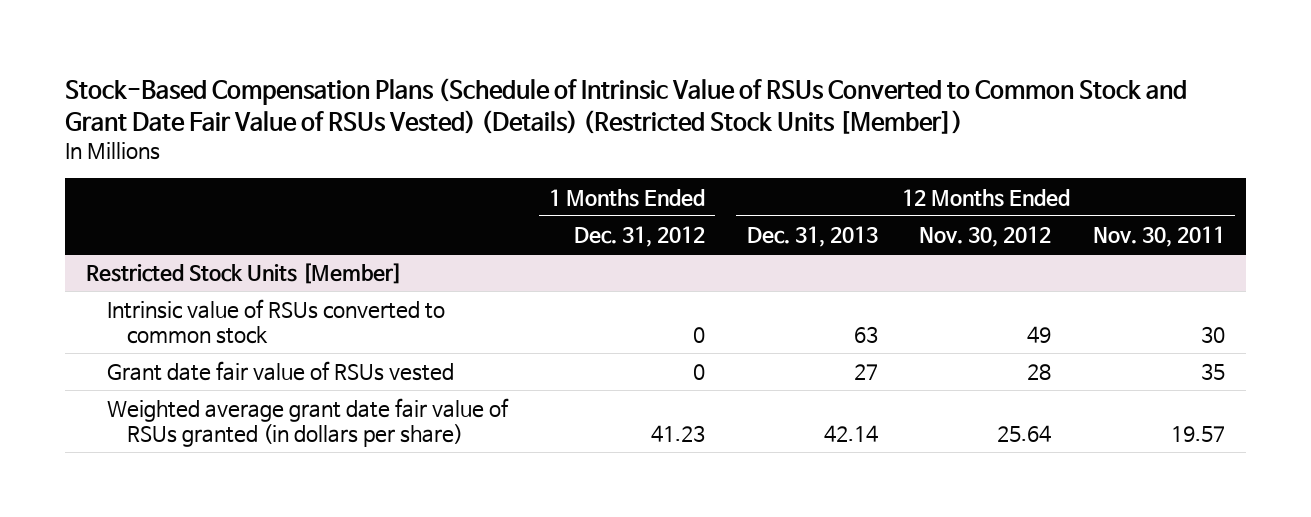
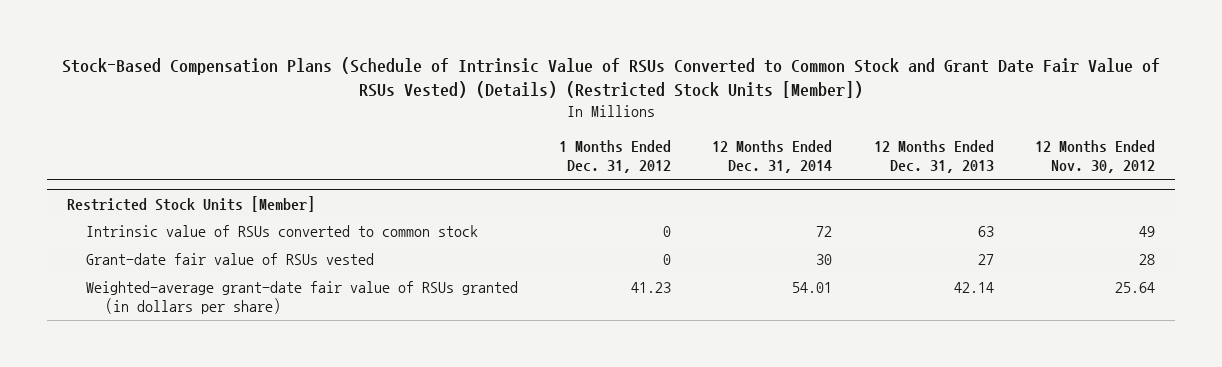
[1092,226,1225,248] Nov. 30, 2011 -> none
none -> [712,139,833,174] 12 Months Ended Dec. 31, 2014
[106,361,454,382] Grant date fair value of RSUs vested -> [86,252,375,265] Grant-date fair value of RSUs vested
[106,398,509,448] Weighted average grant date fair value of RSUs granted (in dollars per share) -> [86,280,519,315] Weighted-average grant-date fair value of RSUs granted (in dollars per share)

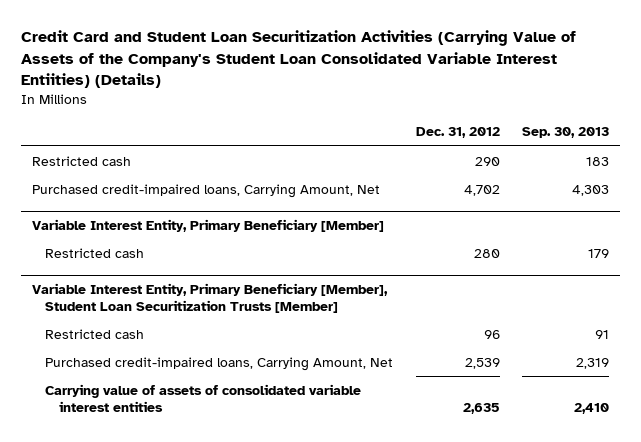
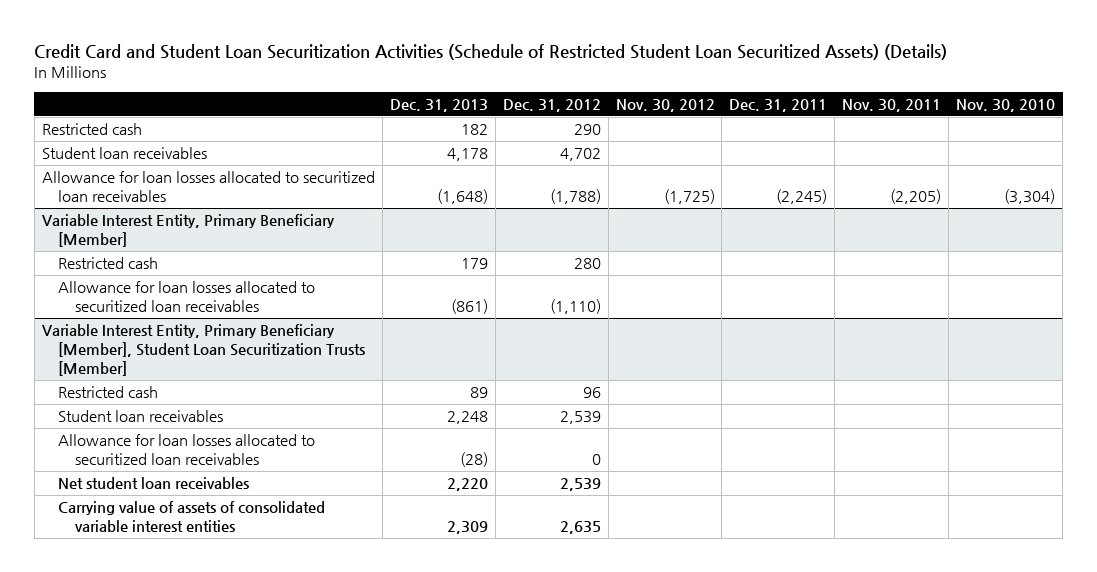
[20,30,576,89] Credit Card and Student Loan Securitization Activities (Carrying Value of Assets of the Company's Student Loan Consolidated Variable Interest Entiities) (Details) -> [34,44,948,61] Credit Card and Student Loan Securitization Activities (Schedule of Restricted Student Loan Securitized Assets) (Details)
[521,127,609,139] Sep. 30, 2013 -> none
none -> [389,99,488,113] Dec. 31, 2013
none -> [615,99,715,113] Nov. 30, 2012
none -> [729,99,828,113] Dec. 31, 2011
none -> [842,99,942,113] Nov. 30, 2011
none -> [956,99,1056,113] Nov. 30, 2010
[31,183,380,198] Purchased credit-impaired loans, Carrying Amount, Net -> [41,147,207,160] Student loan receivables
none -> [41,171,375,203] Allowance for loan losses allocated to securitized loan receivables
none -> [58,281,316,313] Allowance for loan losses allocated to securitized loan receivables
none -> [58,410,224,423] Student loan receivables
none -> [58,434,316,466] Allowance for loan losses allocated to securitized loan receivables
[45,356,394,371] Purchased credit-impaired loans, Carrying Amount, Net -> [58,477,250,490] Net student loan receivables

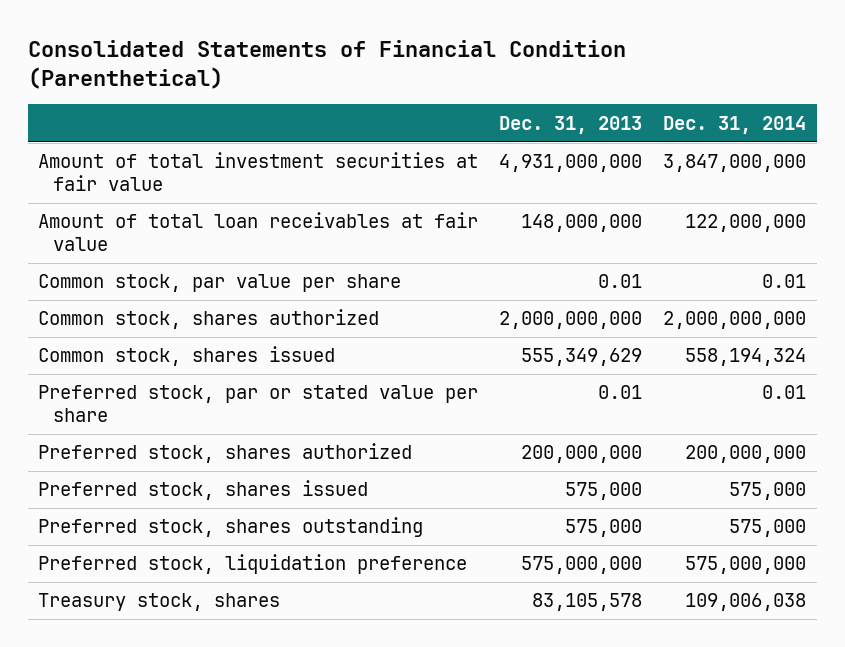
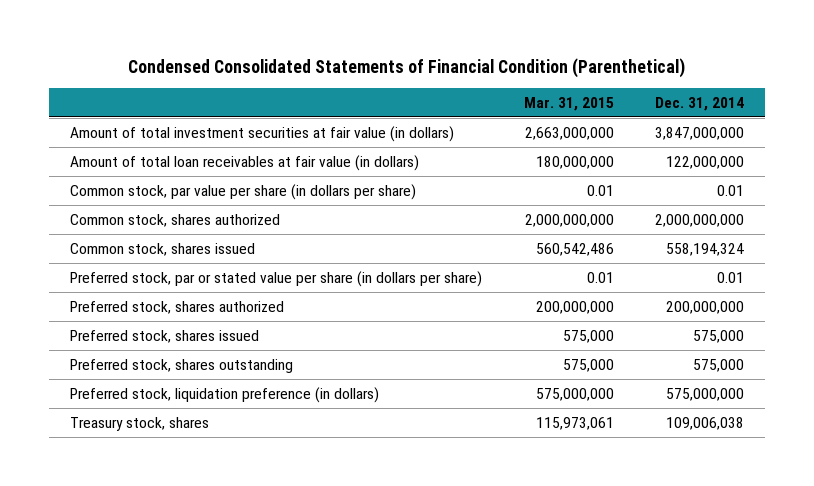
[27,39,626,89] Consolidated Statements of Financial Condition (Parenthetical) -> [128,57,686,78] Condensed Consolidated Statements of Financial Condition (Parenthetical)
[499,115,643,134] Dec. 31, 2013 -> none
none -> [523,96,614,111] Mar. 31, 2015
[38,152,479,192] Amount of total investment securities at fair value -> [69,125,454,142] Amount of total investment securities at fair value (in dollars)
[38,212,479,252] Amount of total loan receivables at fair value -> [69,154,419,171] Amount of total loan receivables at fair value (in dollars)
[38,274,402,293] Common stock, par value per share -> [69,183,416,200] Common stock, par value per share (in dollars per share)
[38,385,479,423] Preferred stock, par or stated value per share -> [69,270,482,287] Preferred stock, par or stated value per share (in dollars per share)
[38,554,468,575] Preferred stock, liquidation preference -> [69,386,379,403] Preferred stock, liquidation preference (in dollars)

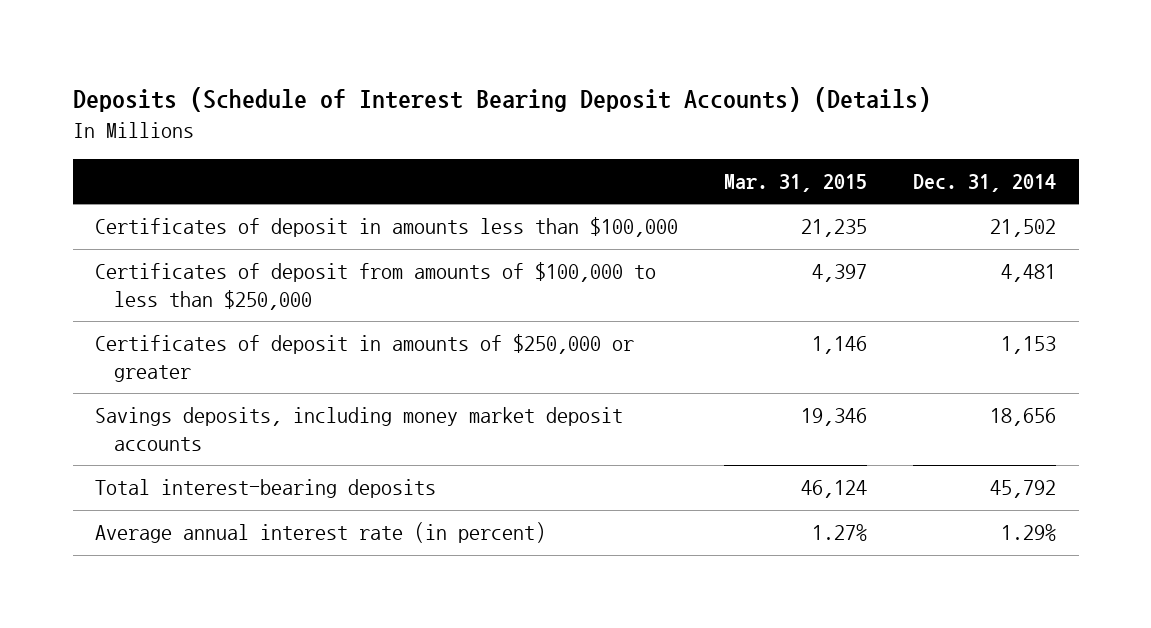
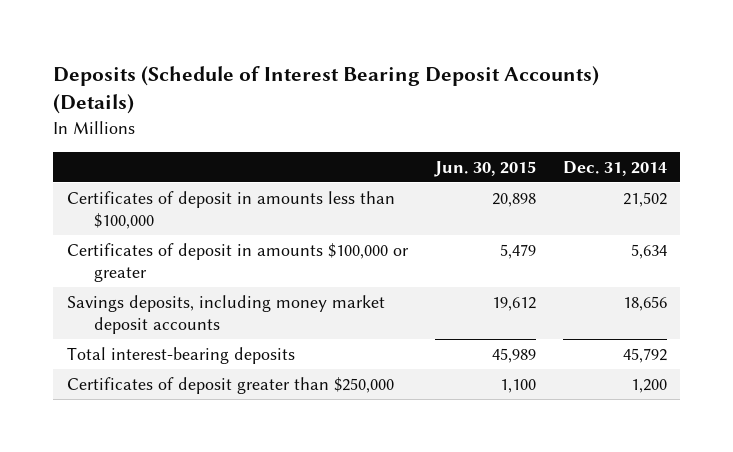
[724,173,868,192] Mar. 31, 2015 -> none
none -> [433,160,536,177] Jun. 30, 2015
[95,262,657,311] Certificates of deposit from amounts of $100,000 to less than $250,000 -> none
[95,334,635,383] Certificates of deposit in amounts of $250,000 or greater -> [66,242,409,282] Certificates of deposit in amounts $100,000 or greater
[1000,336,1056,355] 1,153 -> [630,243,667,259] 5,634
[95,522,547,544] Average annual interest rate (in percent) -> none
none -> [66,376,394,394] Certificates of deposit greater than $250,000

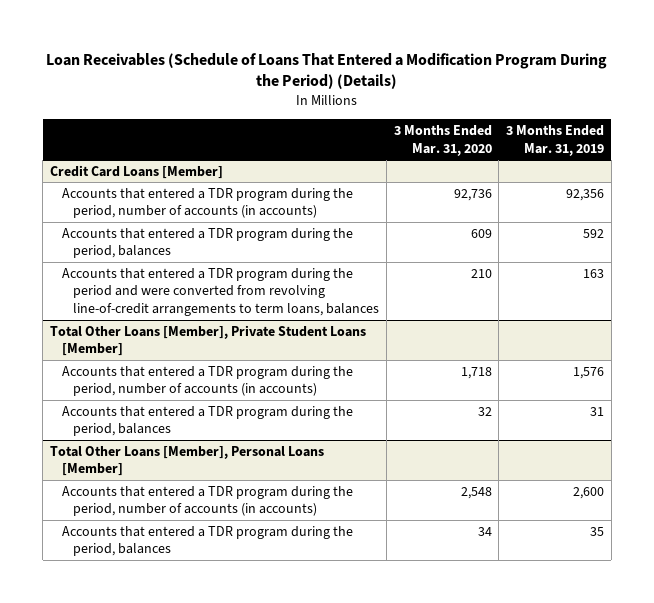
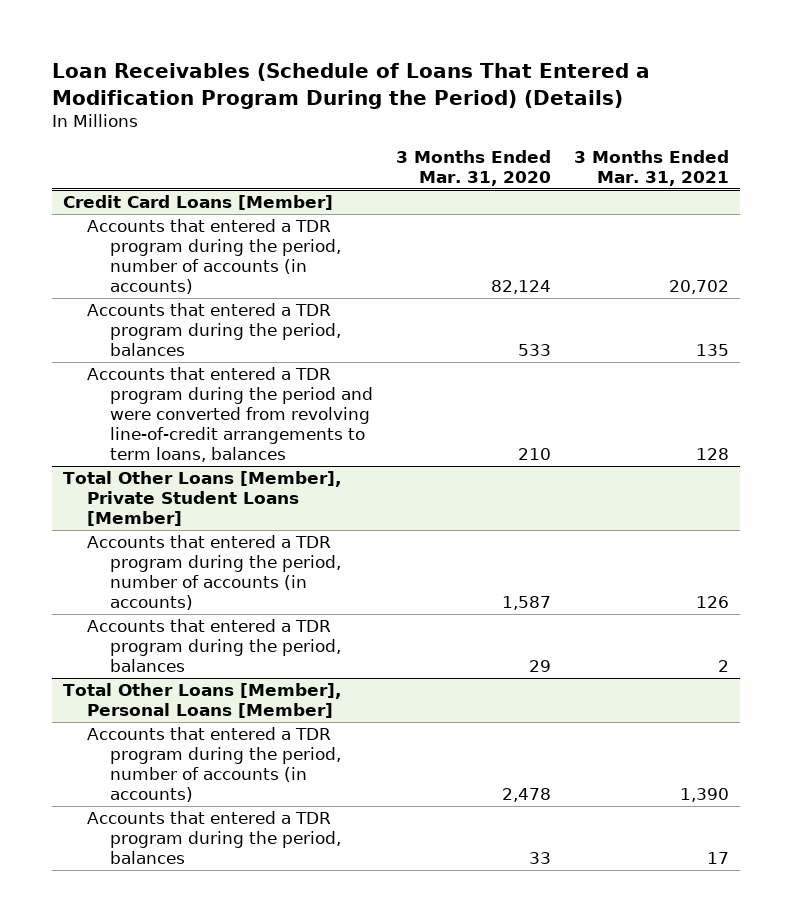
[506,124,605,156] 3 Months Ended Mar. 31, 2019 -> none
none -> [573,149,729,186] 3 Months Ended Mar. 31, 2021
[453,188,492,201] 92,736 -> [490,280,551,295] 82,124
[470,228,492,238] 609 -> [517,344,551,357] 533
[460,366,492,379] 1,718 -> [501,596,551,611] 1,587
[477,406,492,416] 32 -> [528,660,551,673] 29
[460,486,492,499] 2,548 -> [501,788,551,803] 2,478
[477,526,492,536] 34 -> [528,852,551,865] 33

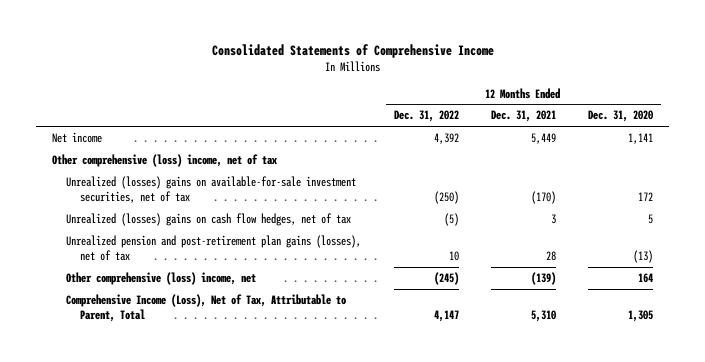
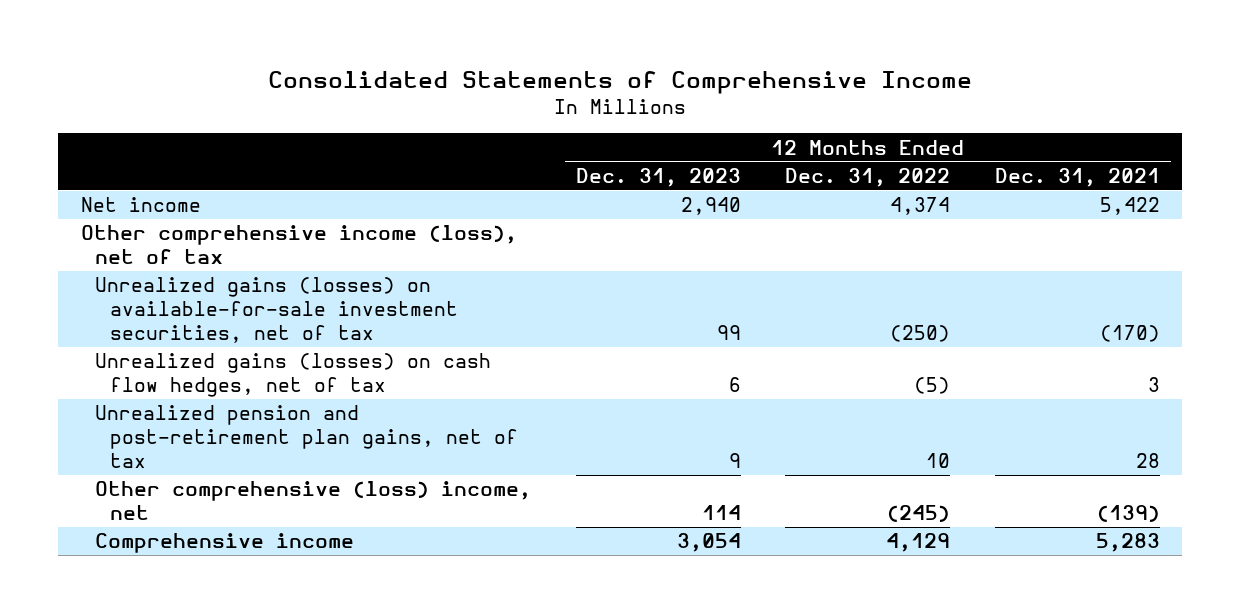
[587,110,653,123] Dec. 31, 2020 -> none
none -> [575,167,741,187] Dec. 31, 2023
[433,133,459,145] 4,392 -> [890,197,951,216] 4,374
[530,133,556,145] 5,449 -> [1099,197,1160,216] 5,422
[52,154,278,168] Other comprehensive (loss) income, net of tax -> [80,225,517,265] Other comprehensive income (loss), net of tax
[66,176,357,204] Unrealized (losses) gains on available-for-sale investment securities, net of tax -> [95,277,459,343] Unrealized gains (losses) on available-for-sale investment securities, net of tax
[66,213,352,227] Unrealized (losses) gains on cash flow hedges, net of tax -> [95,353,492,398] Unrealized gains (losses) on cash flow hedges, net of tax
[66,235,362,262] Unrealized pension and post-retirement plan gains (losses), net of tax -> [95,405,519,468] Unrealized pension and post-retirement plan gains, net of tax
[66,294,347,323] Comprehensive Income (Loss), Net of Tax, Attributable to Parent, Total -> [95,533,355,554] Comprehensive income
[433,310,459,323] 4,147 -> [886,533,951,553] 4,129
[530,310,556,323] 5,310 -> [1095,533,1160,553] 5,283

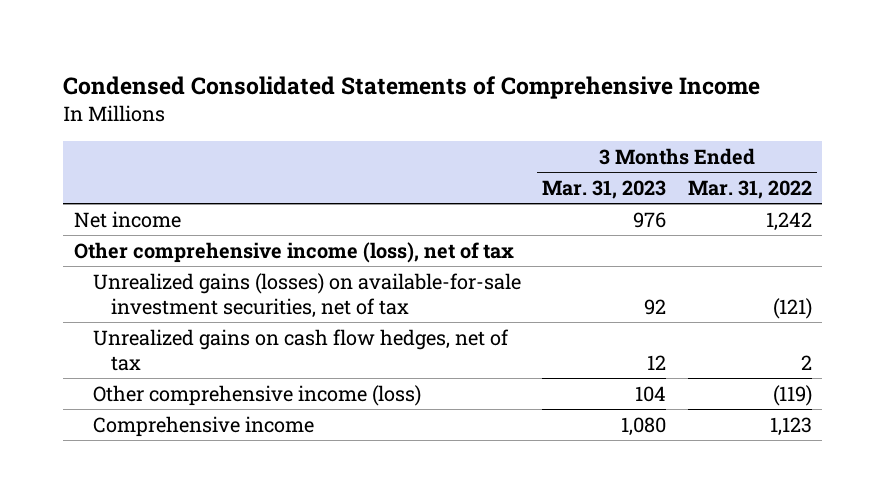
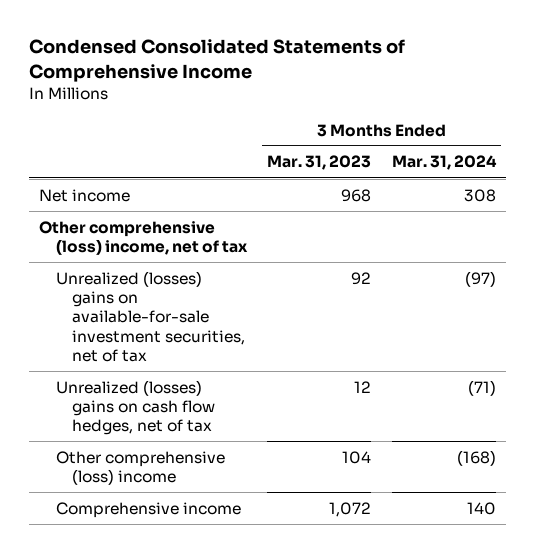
[687,179,812,199] Mar. 31, 2022 -> none
none -> [391,155,497,171] Mar. 31, 2024
[633,211,667,228] 976 -> [341,188,372,202] 968
[73,241,514,263] Other comprehensive income (loss), net of tax -> [39,220,248,255] Other comprehensive (loss) income, net of tax
[92,272,521,318] Unrealized gains (losses) on available-for-sale investment securities, net of tax -> [55,270,246,362] Unrealized (losses) gains on available-for-sale investment securities, net of tax
[92,328,509,371] Unrealized gains on cash flow hedges, net of tax -> [55,379,216,436] Unrealized (losses) gains on cash flow hedges, net of tax
[92,384,421,406] Other comprehensive income (loss) -> [55,450,225,485] Other comprehensive (loss) income
[621,416,667,436] 1,080 -> [329,501,372,517] 1,072

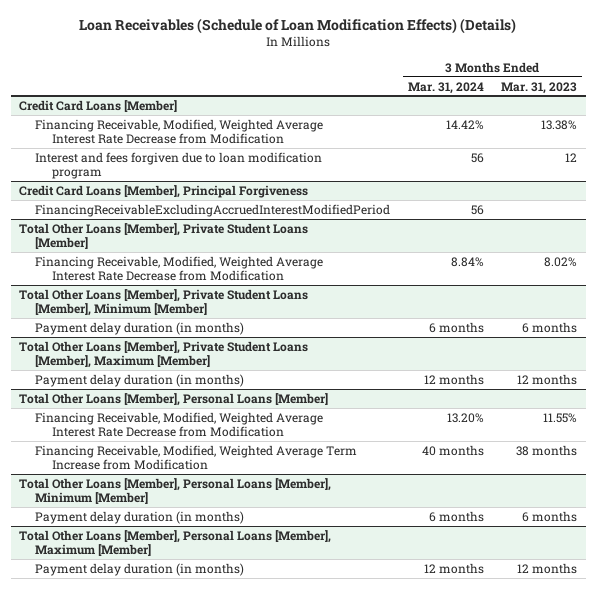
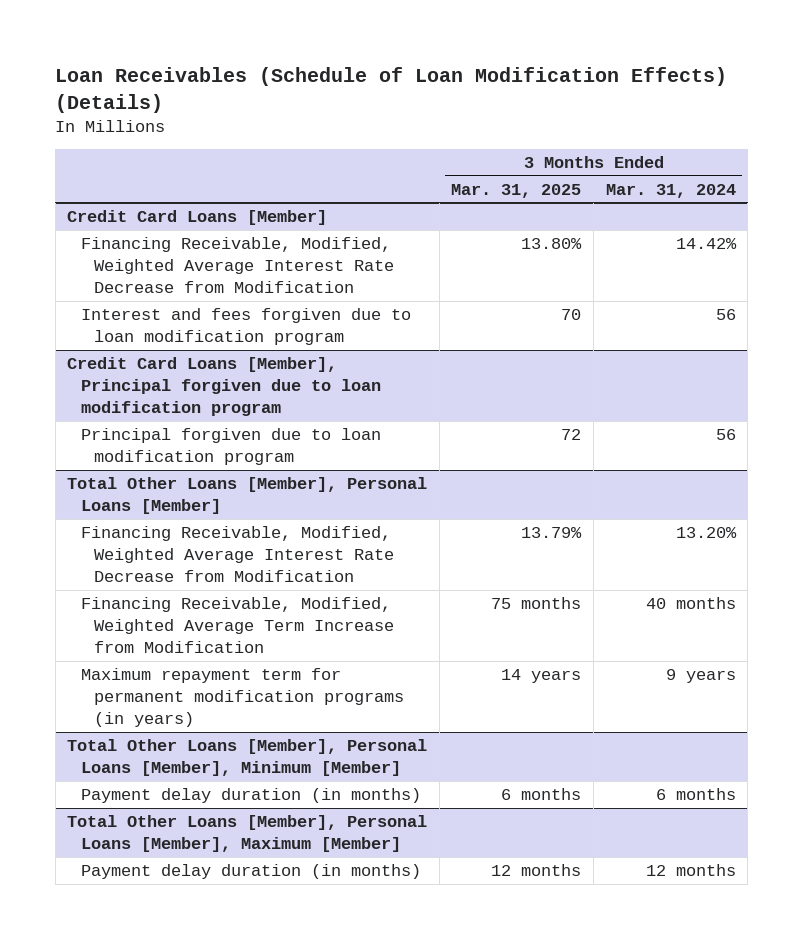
[501,81,578,94] Mar. 31, 2023 -> none
none -> [451,183,582,198] Mar. 31, 2025
[19,184,309,198] Credit Card Loans [Member], Principal Forgiveness -> none
[19,222,309,249] Total Other Loans [Member], Private Student Loans [Member] -> none
[35,255,324,281] Financing Receivable, Modified, Weighted Average Interest Rate Decrease from Modification -> none
[19,288,309,316] Total Other Loans [Member], Private Student Loans [Member], Minimum [Member] -> none
[35,321,245,335] Payment delay duration (in months) -> none
[19,340,309,368] Total Other Loans [Member], Private Student Loans [Member], Maximum [Member] -> none
[35,373,245,387] Payment delay duration (in months) -> none
none -> [67,356,381,417] Credit Card Loans [Member], Principal forgiven due to loan modification program
[35,203,391,217] FinancingReceivableExcludingAccruedInterestModifiedPeriod -> [80,427,381,466] Principal forgiven due to loan modification program
none -> [80,667,405,728] Maximum repayment term for permanent modification programs (in years)

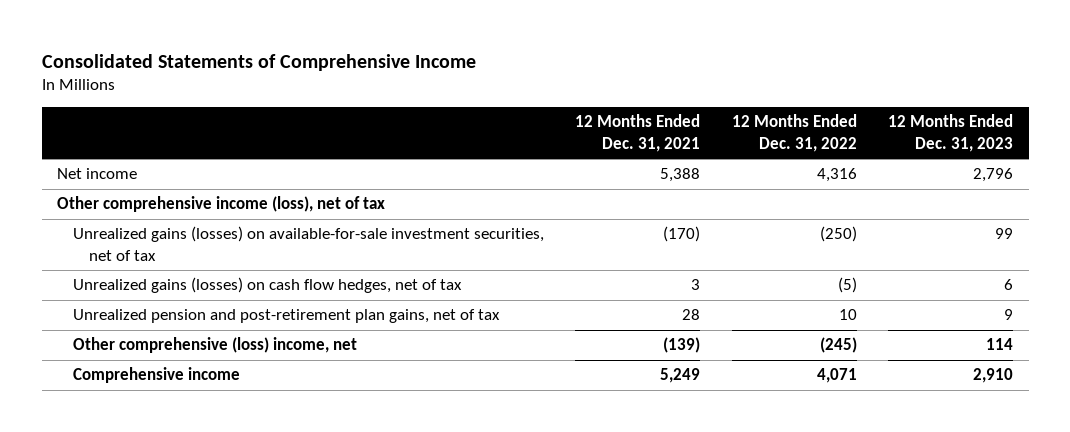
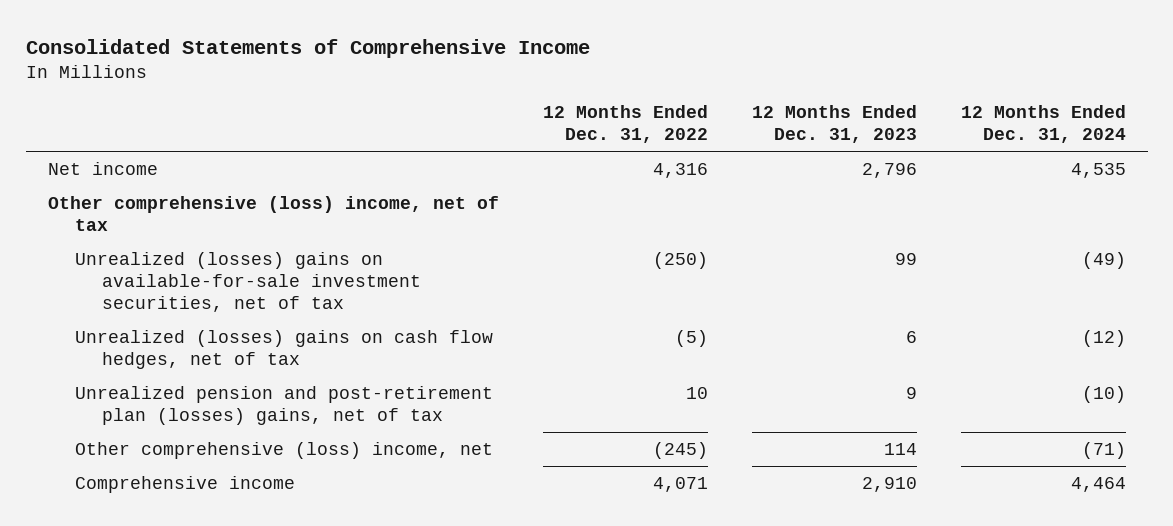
[575,114,701,152] 12 Months Ended Dec. 31, 2021 -> none
none -> [960,105,1126,144] 12 Months Ended Dec. 31, 2024
[57,196,386,213] Other comprehensive income (loss), net of tax -> [47,195,499,231] Other comprehensive (loss) income, net of tax
[73,226,545,261] Unrealized gains (losses) on available-for-sale investment securities, net of tax -> [74,251,421,312] Unrealized (losses) gains on available-for-sale investment securities, net of tax
[73,277,463,294] Unrealized gains (losses) on cash flow hedges, net of tax -> [74,329,493,369] Unrealized (losses) gains on cash flow hedges, net of tax
[73,309,501,324] Unrealized pension and post-retirement plan gains, net of tax -> [74,385,493,425] Unrealized pension and post-retirement plan (losses) gains, net of tax

